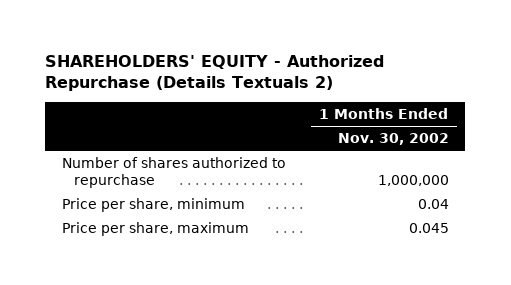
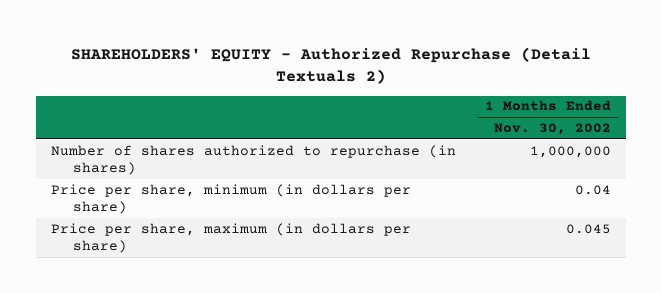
[45,54,385,92] SHAREHOLDERS' EQUITY - Authorized Repurchase (Details Textuals 2) -> [71,46,592,85] SHAREHOLDERS' EQUITY - Authorized Repurchase (Detail Textuals 2)
[62,157,287,189] Number of shares authorized to repurchase -> [50,144,456,176] Number of shares authorized to repurchase (in shares)
[62,198,246,213] Price per share, minimum -> [50,183,411,215] Price per share, minimum (in dollars per share)
[62,222,250,237] Price per share, maximum -> [50,222,411,254] Price per share, maximum (in dollars per share)

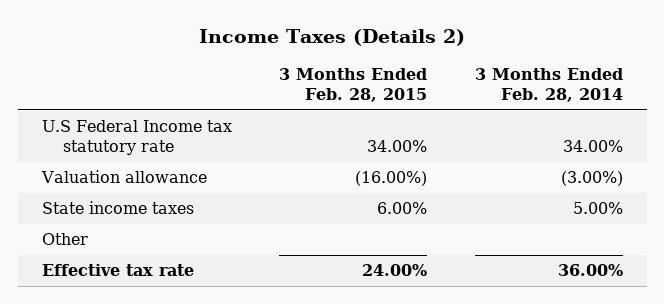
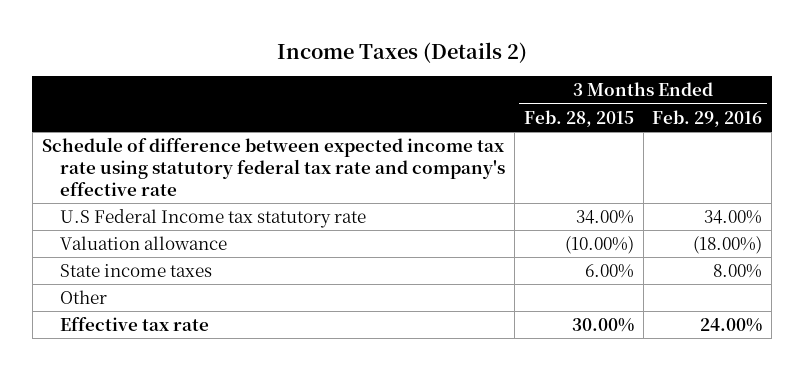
[474,68,623,103] 3 Months Ended Feb. 28, 2014 -> none
none -> [652,109,763,127] Feb. 29, 2016
none -> [41,136,506,196] Schedule of difference between expected income tax rate using statutory federal tax rate and company's effective rate
[355,171,428,187] (16.00%) -> [564,235,634,254] (10.00%)
[362,264,428,277] 24.00% -> [571,317,634,332] 30.00%

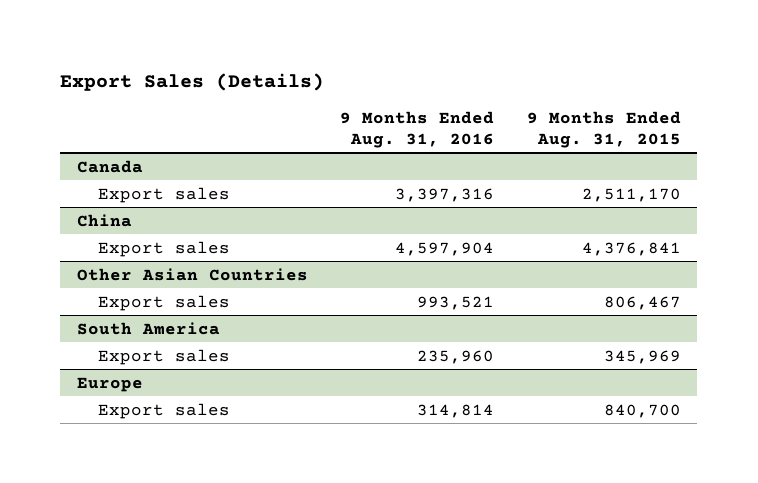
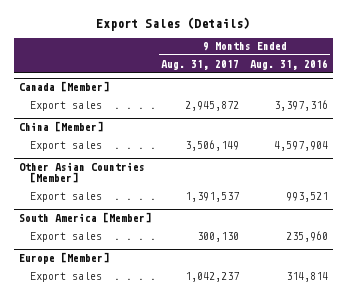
[526,111,681,149] 9 Months Ended Aug. 31, 2015 -> none
none -> [161,59,240,70] Aug. 31, 2017
[76,159,143,173] Canada -> [19,81,110,93] Canada [Member]
[76,213,132,227] China -> [19,121,104,133] China [Member]
[76,267,308,281] Other Asian Countries -> [19,162,146,184] Other Asian Countries [Member]
[76,321,220,335] South America -> [19,212,152,224] South America [Member]
[76,376,143,392] Europe -> [19,252,110,265] Europe [Member]

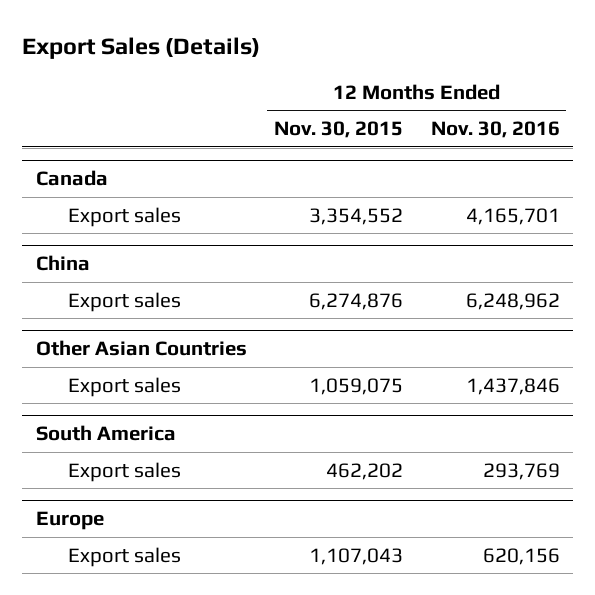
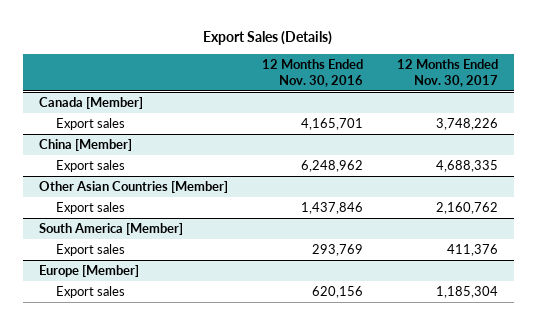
[274,121,404,139] Nov. 30, 2015 -> none
none -> [396,58,498,87] 12 Months Ended Nov. 30, 2017
[35,170,108,187] Canada -> [39,96,144,109] Canada [Member]
[35,255,90,272] China -> [39,138,133,151] China [Member]
[35,340,247,357] Other Asian Countries -> [39,180,229,193] Other Asian Countries [Member]
[35,425,176,442] South America -> [39,222,184,235] South America [Member]
[35,511,104,531] Europe -> [39,264,140,277] Europe [Member]

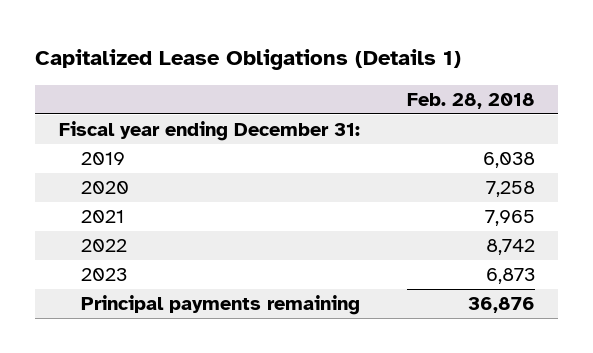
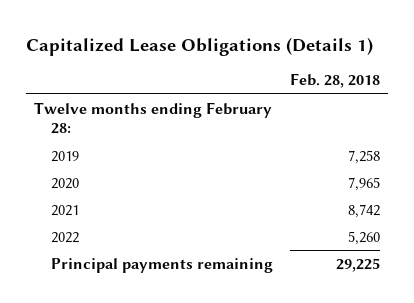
[81,268,128,282] 2023 -> none
[58,121,360,142] Fiscal year ending December 31: -> [34,101,273,135] Twelve months ending February 28:
[482,152,535,169] 6,038 -> [348,149,381,164] 7,258
[485,181,535,198] 7,258 -> [348,176,381,191] 7,965
[484,210,535,227] 7,965 -> [348,203,381,218] 8,742
[485,239,535,256] 8,742 -> [348,230,381,245] 5,260
[467,297,535,314] 36,876 -> [336,257,381,272] 29,225

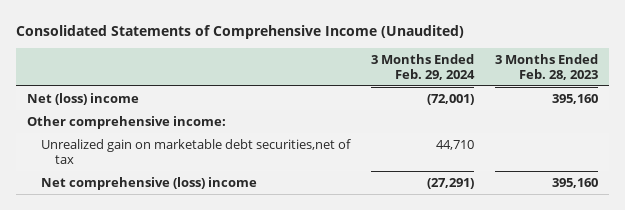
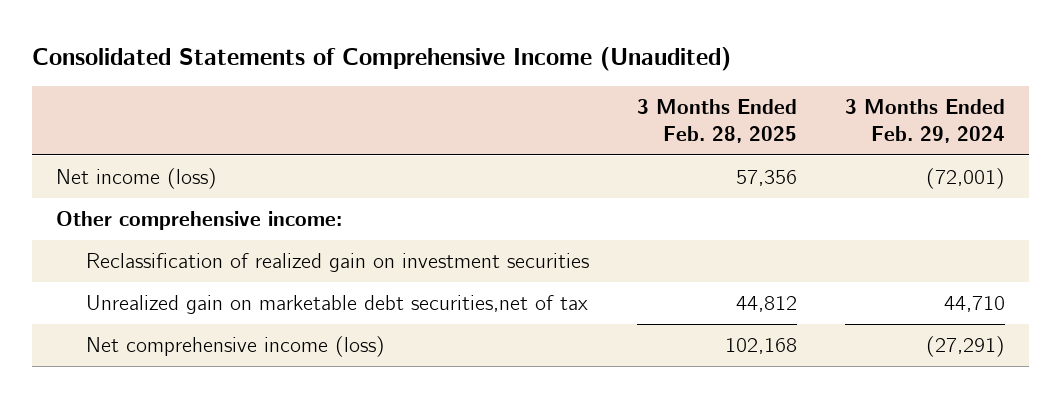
[495,53,599,80] 3 Months Ended Feb. 28, 2023 -> none
none -> [637,98,798,143] 3 Months Ended Feb. 28, 2025
[26,92,139,105] Net (loss) income -> [56,168,218,190] Net income (loss)
none -> [86,253,590,273] Reclassification of realized gain on investment securities
[40,176,257,190] Net comprehensive (loss) income -> [86,336,386,358] Net comprehensive income (loss)

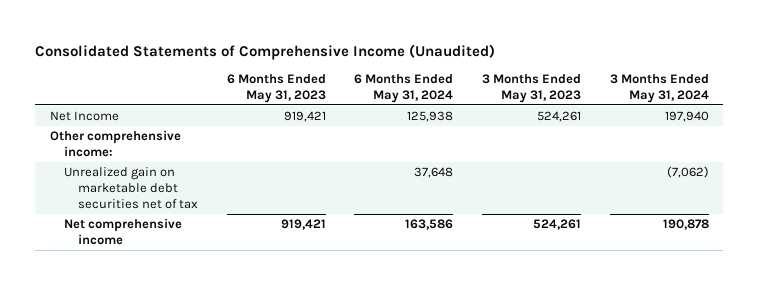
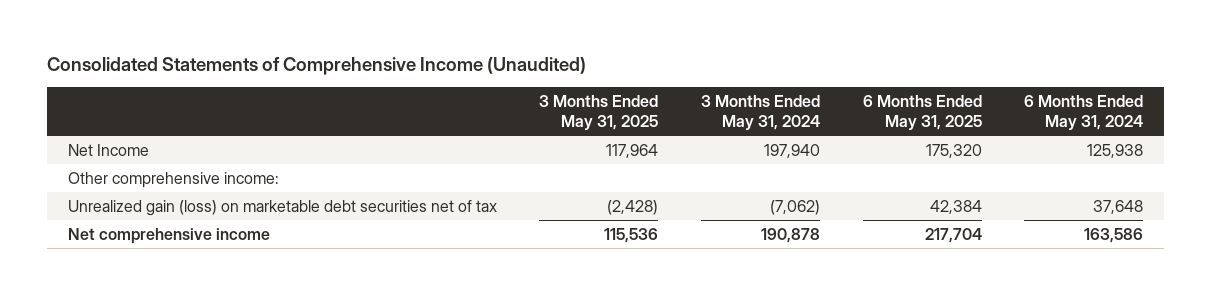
[226,73,326,104] 6 Months Ended May 31, 2023 -> none
[482,73,582,104] 3 Months Ended May 31, 2023 -> none
none -> [539,95,659,130] 3 Months Ended May 31, 2025
none -> [862,95,982,130] 6 Months Ended May 31, 2025
[63,166,198,210] Unrealized gain on marketable debt securities net of tax -> [67,199,497,216] Unrealized gain (loss) on marketable debt securities net of tax

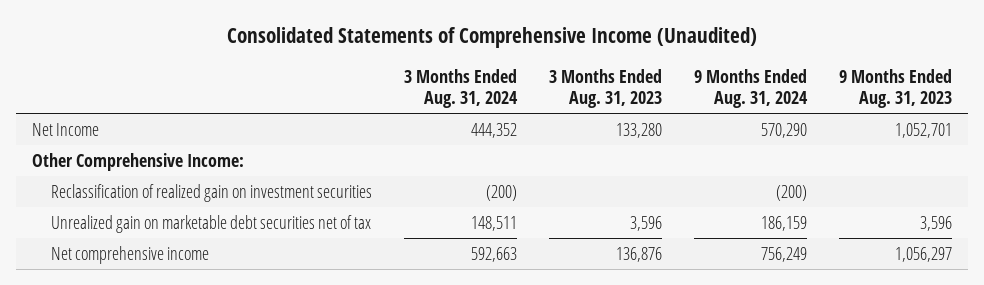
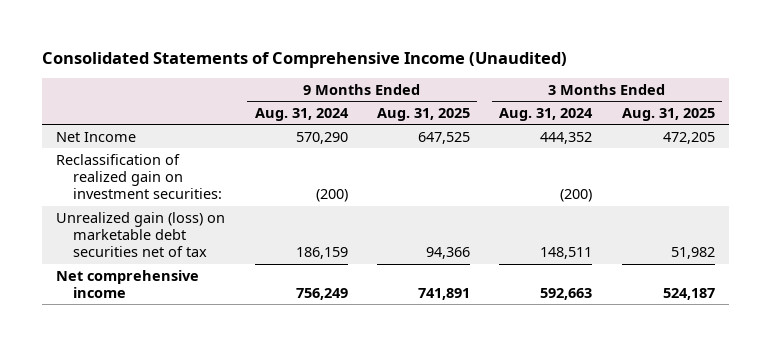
[548,68,662,108] 3 Months Ended Aug. 31, 2023 -> none
[839,68,953,108] 9 Months Ended Aug. 31, 2023 -> none
none -> [376,107,470,121] Aug. 31, 2025
none -> [621,107,715,121] Aug. 31, 2025
[31,152,244,171] Other Comprehensive Income: -> none
[50,183,372,202] Reclassification of realized gain on investment securities -> [56,153,223,200] Reclassification of realized gain on investment securities:
[50,214,371,233] Unrealized gain on marketable debt securities net of tax -> [56,211,226,258] Unrealized gain (loss) on marketable debt securities net of tax

